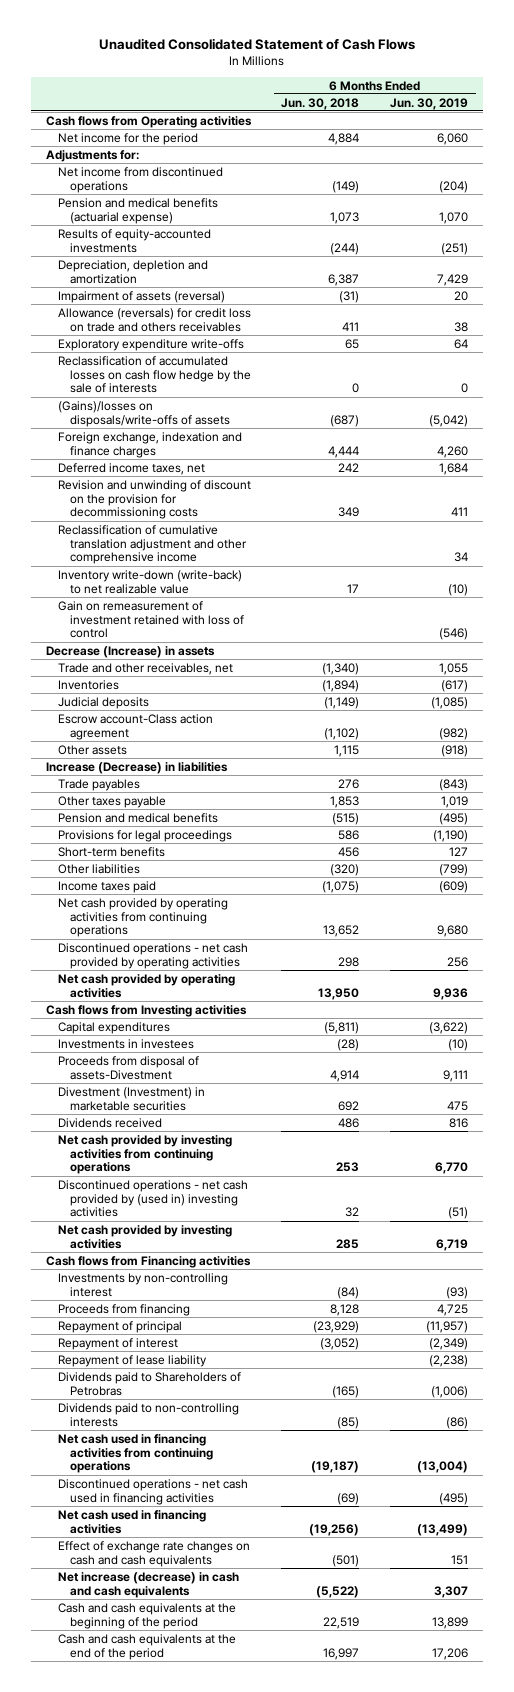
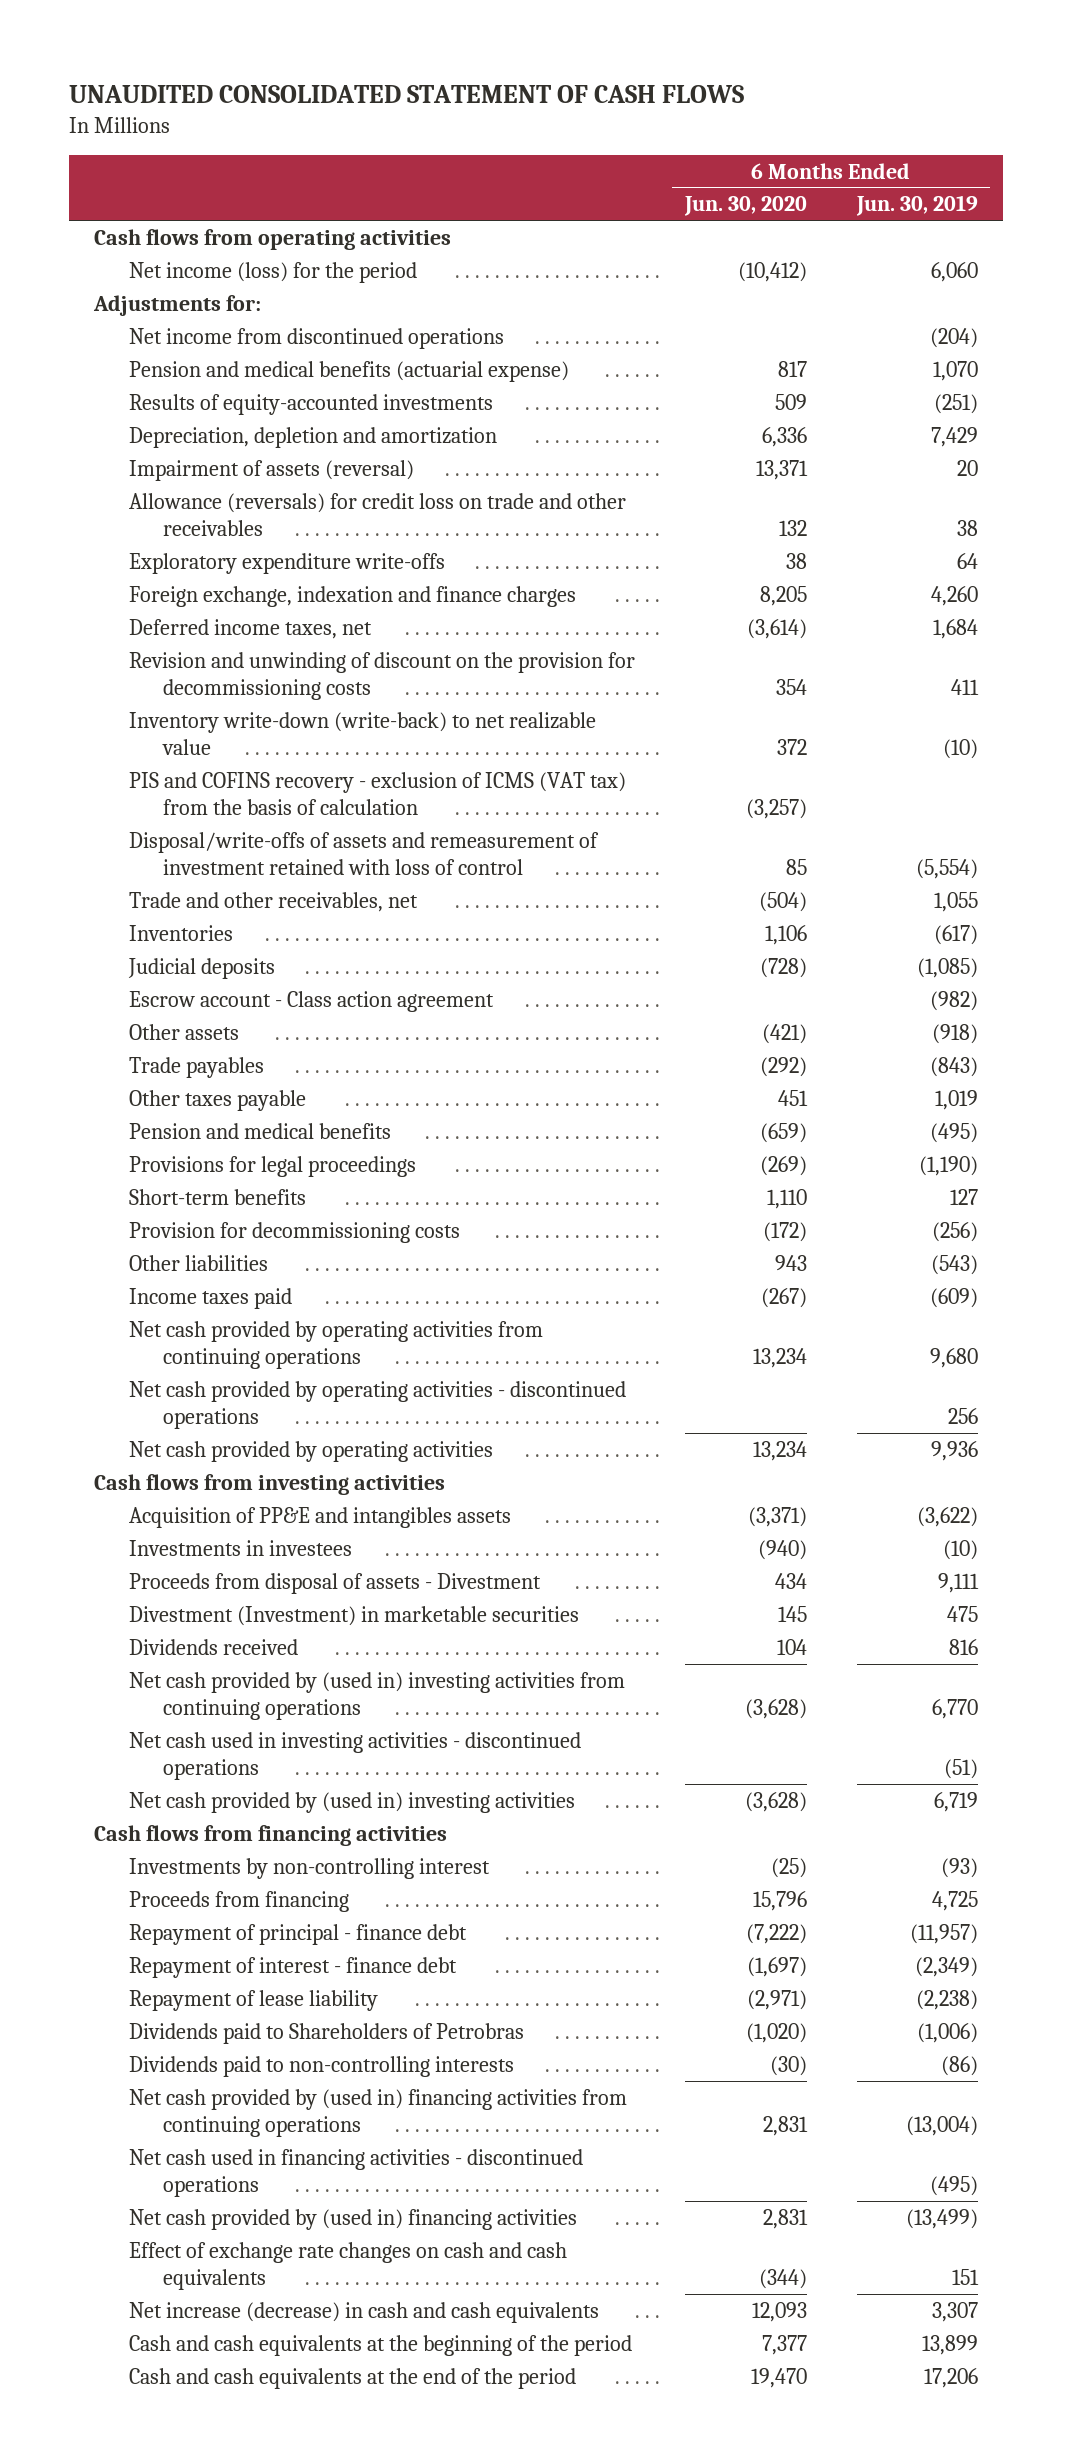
[98,38,415,51] Unaudited Consolidated Statement of Cash Flows -> [69,85,745,104] UNAUDITED CONSOLIDATED STATEMENT OF CASH FLOWS
[281,97,360,110] Jun. 30, 2018 -> none
none -> [683,196,807,217] Jun. 30, 2020
[45,115,252,128] Cash flows from Operating activities -> [94,228,452,250] Cash flows from operating activities
[57,132,198,145] Net income for the period -> [128,261,417,283] Net income (loss) for the period
[57,307,251,332] Allowance (reversals) for credit loss on trade and others receivables -> [128,492,626,536] Allowance (reversals) for credit loss on trade and other receivables
[57,355,251,394] Reclassification of accumulated losses on cash flow hedge by the sale of interests -> none
[57,400,230,427] (Gains)/losses on disposals/write-offs of assets -> none
[57,524,247,565] Reclassification of cumulative translation adjustment and other comprehensive income -> none
[45,645,215,658] Decrease (Increase) in assets -> none
none -> [128,771,626,815] PIS and COFINS recovery - exclusion of ICMS (VAT tax) from the basis of calculation
[57,600,244,639] Gain on remeasurement of investment retained with loss of control -> [128,831,599,875] Disposal/write-offs of assets and remeasurement of investment retained with loss of control
[438,628,468,641] (546) -> [915,858,978,879] (5,554)
[57,713,213,740] Escrow account-Class action agreement -> [128,990,494,1012] Escrow account - Class action agreement
[45,761,228,774] Increase (Decrease) in liabilities -> none
none -> [128,1221,460,1243] Provision for decommissioning costs
[438,863,468,876] (799) -> [930,1254,978,1275] (543)
[57,942,248,969] Discontinued operations - net cash provided by operating activities -> [128,1380,626,1429] Net cash provided by operating activities - discontinued operations
[45,1004,247,1017] Cash flows from Investing activities -> [94,1473,446,1495] Cash flows from investing activities
[57,1021,170,1034] Capital expenditures -> [128,1506,511,1528] Acquisition of PP&E and intangibles assets
[57,1055,199,1080] Proceeds from disposal of assets-Divestment -> [128,1572,541,1594] Proceeds from disposal of assets - Divestment
[57,1134,232,1175] Net cash provided by investing activities from continuing operations -> [128,1671,625,1720] Net cash provided by (used in) investing activities from continuing operations
[57,1179,248,1218] Discontinued operations - net cash provided by (used in) investing activities -> [128,1731,581,1780] Net cash used in investing activities - discontinued operations
[57,1224,232,1249] Net cash provided by investing activities -> [128,1791,575,1813] Net cash provided by (used in) investing activities
[45,1255,251,1268] Cash flows from Financing activities -> [94,1824,448,1846] Cash flows from financing activities
[57,1320,182,1333] Repayment of principal -> [128,1923,467,1945] Repayment of principal - finance debt
[57,1337,178,1350] Repayment of interest -> [128,1956,457,1978] Repayment of interest - finance debt
[57,1433,213,1474] Net cash used in financing activities from continuing operations -> [128,2088,627,2137] Net cash provided by (used in) financing activities from continuing operations
[57,1478,248,1505] Discontinued operations - net cash used in financing activities -> [128,2148,583,2197] Net cash used in financing activities - discontinued operations
[57,1509,206,1534] Net cash used in financing activities -> [128,2208,577,2230] Net cash provided by (used in) financing activities

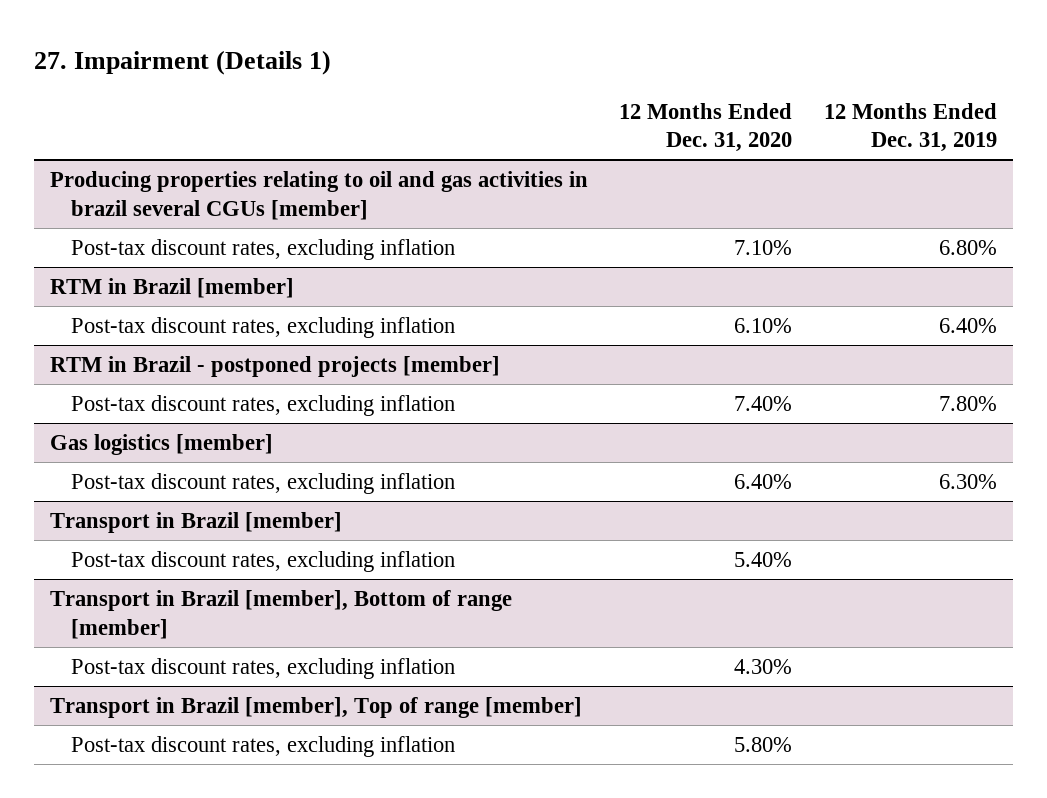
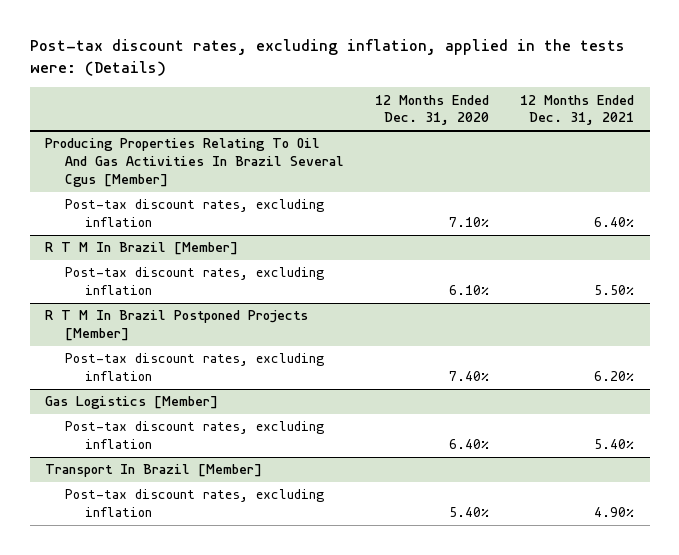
[33,50,331,76] 27. Impairment (Details 1) -> [29,39,625,77] Post-tax discount rates, excluding inflation, applied in the tests were: (Details)
[823,102,997,153] 12 Months Ended Dec. 31, 2019 -> none
none -> [520,94,635,126] 12 Months Ended Dec. 31, 2021
[49,170,588,220] Producing properties relating to oil and gas activities in brazil several CGUs [member] -> [45,138,345,187] Producing Properties Relating To Oil And Gas Activities In Brazil Several Cgus [Member]
[49,277,294,298] RTM in Brazil [member] -> [45,242,239,256] R T M In Brazil [Member]
[49,355,500,377] RTM in Brazil - postponed projects [member] -> [45,310,309,342] R T M In Brazil Postponed Projects [Member]
[49,433,273,455] Gas logistics [member] -> [45,396,219,410] Gas Logistics [Member]
[49,511,342,533] Transport in Brazil [member] -> [45,464,263,478] Transport In Brazil [Member]
[49,589,512,639] Transport in Brazil [member], Bottom of range [member] -> none
[71,657,456,679] Post-tax discount rates, excluding inflation -> none
[49,696,582,718] Transport in Brazil [member], Top of range [member] -> none
[71,735,456,757] Post-tax discount rates, excluding inflation -> none

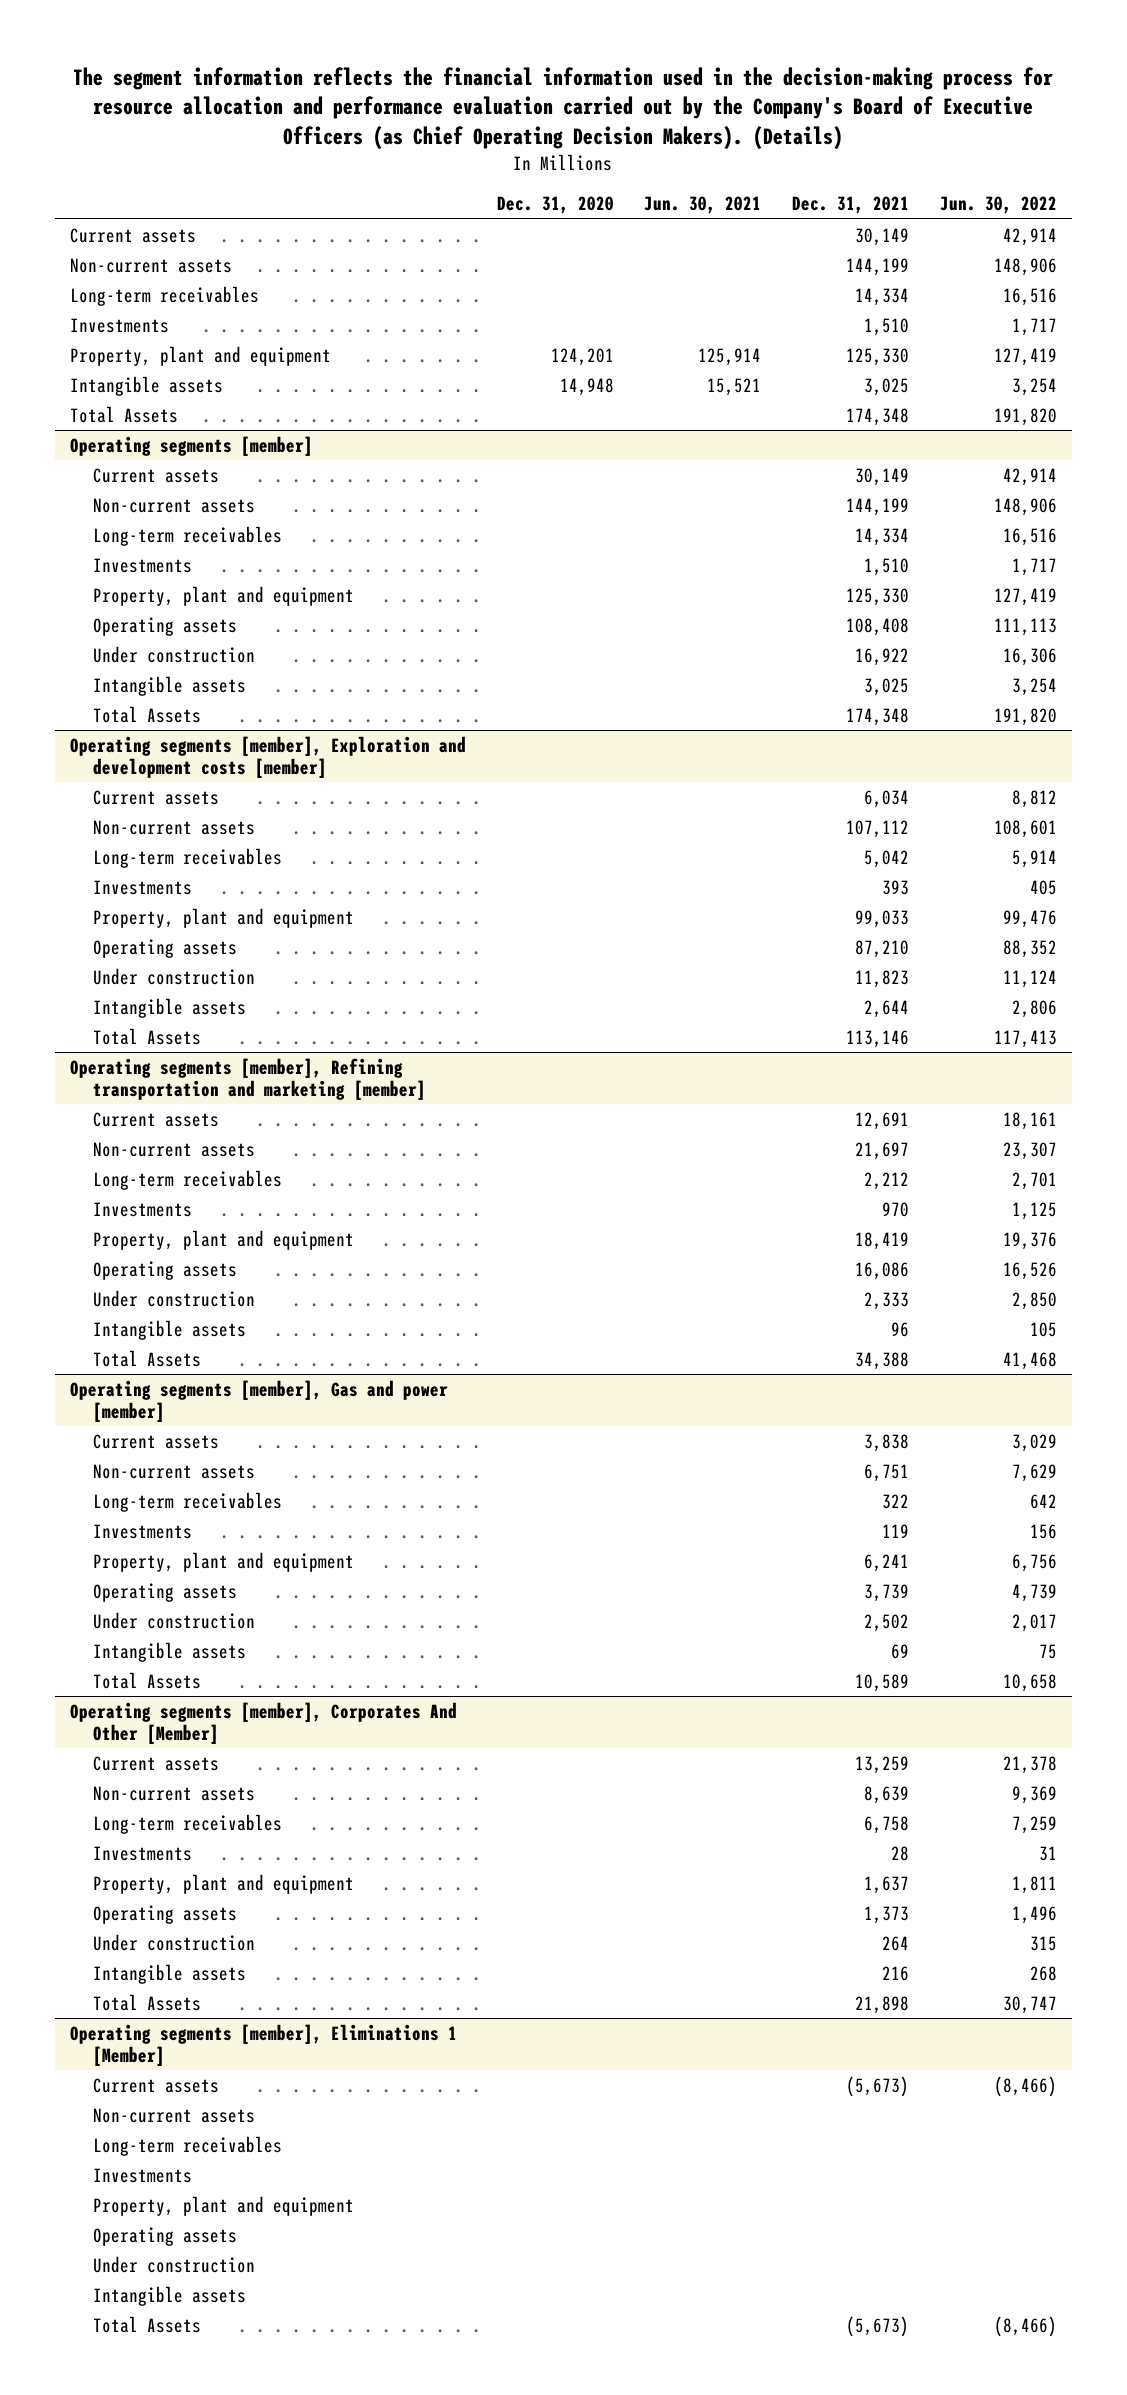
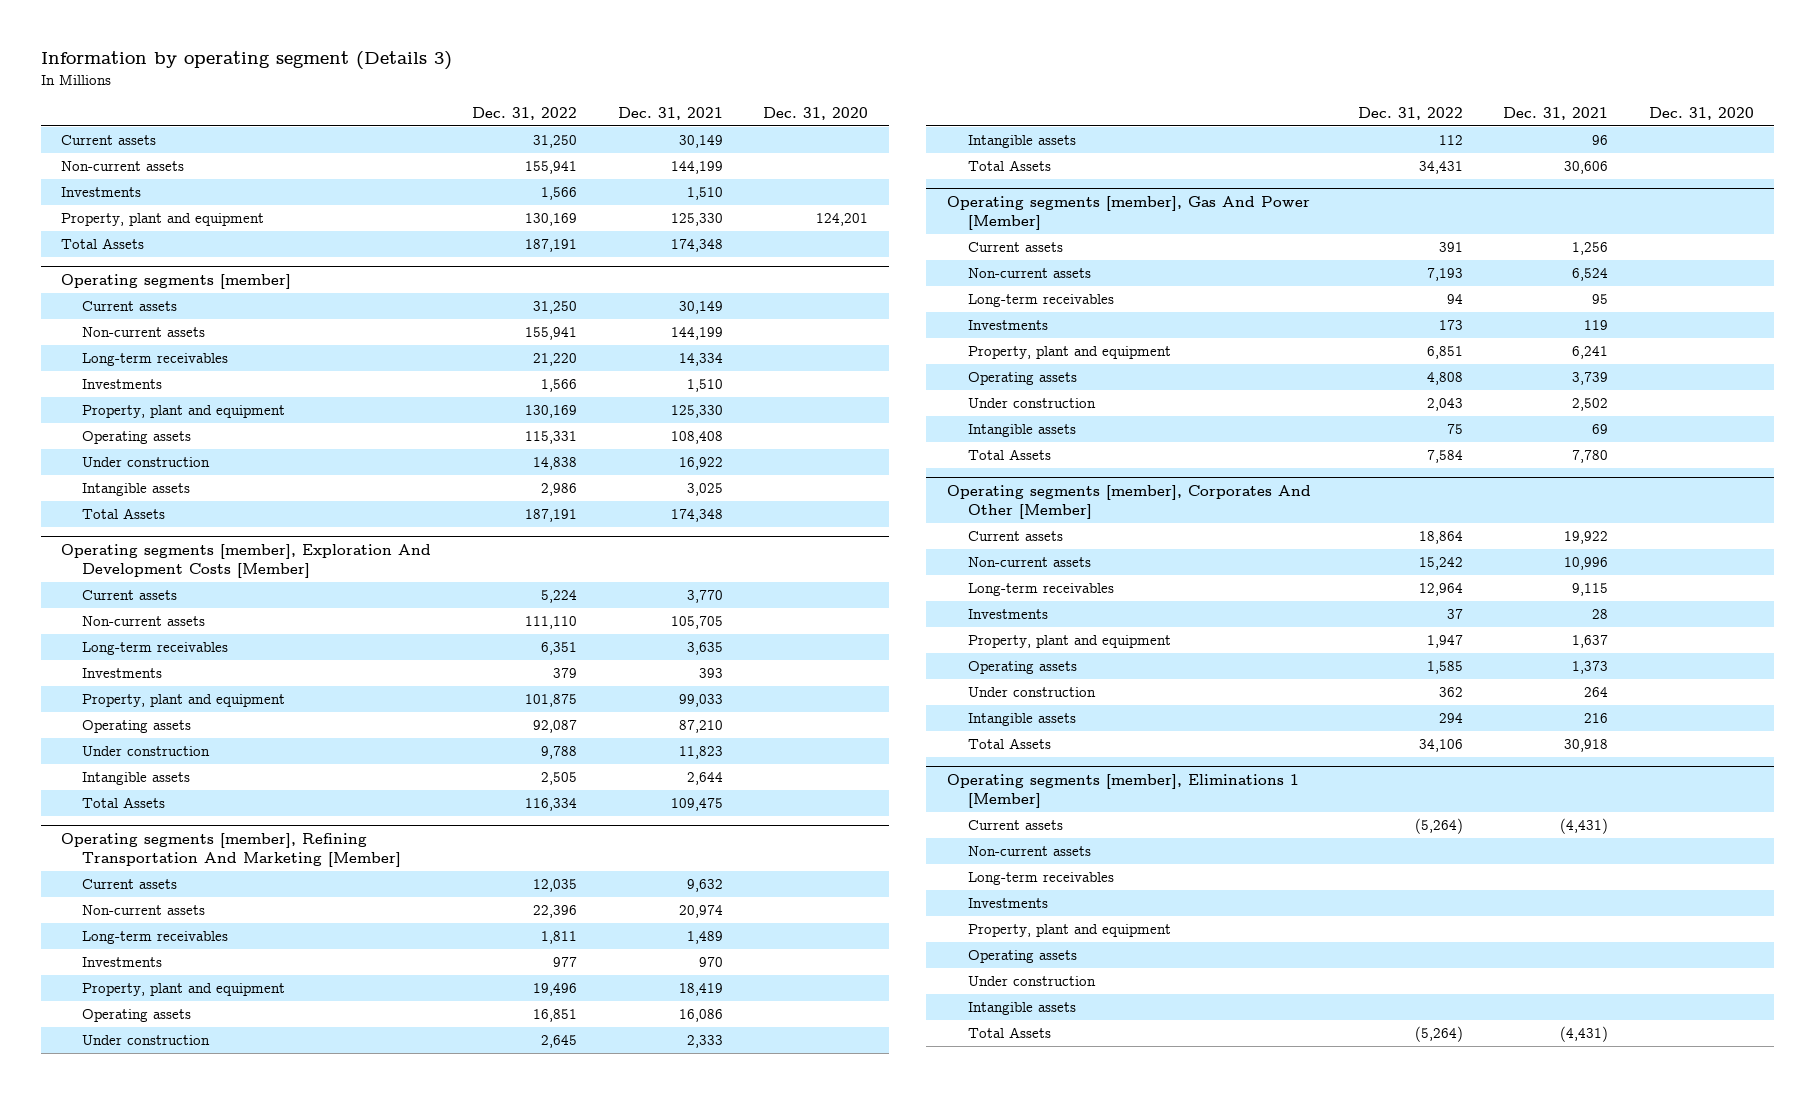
[73,66,1054,150] The segment information reflects the financial information used in the decision-making process for resource allocation and performance evaluation carried out by the Company's Board of Executive Officers (as Chief Operating Decision Makers). (Details) -> [40,51,452,71] Information by operating segment (Details 3)
[644,196,762,215] Jun. 30, 2021 -> none
[939,196,1057,215] Jun. 30, 2022 -> none
none -> [471,106,577,120] Dec. 31, 2022
[70,285,260,306] Long-term receivables -> none
[70,375,224,396] Intangible assets -> none
[70,735,467,778] Operating segments [member], Exploration and development costs [member] -> [61,543,432,578] Operating segments [member], Exploration And Development Costs [Member]
[864,789,910,808] 6,034 -> [686,590,723,604] 3,770
[846,819,910,838] 107,112 -> [670,616,723,630] 105,705
[864,849,910,868] 5,042 -> [686,642,723,656] 3,635
[846,1029,910,1048] 113,146 -> [670,798,723,812] 109,475
[70,1057,426,1100] Operating segments [member], Refining transportation and marketing [member] -> [61,832,402,867] Operating segments [member], Refining Transportation And Marketing [Member]
[855,1111,910,1130] 12,691 -> [686,879,723,893] 9,632
[855,1141,910,1160] 21,697 -> [678,905,723,919] 20,974
[864,1171,910,1190] 2,212 -> [686,931,723,945] 1,489
[855,1351,910,1370] 34,388 -> [1564,161,1609,175] 30,606
[70,1379,449,1422] Operating segments [member], Gas and power [member] -> [946,195,1310,230] Operating segments [member], Gas And Power [Member]
[864,1433,910,1452] 3,838 -> [1572,242,1609,256] 1,256
[864,1463,910,1482] 6,751 -> [1572,268,1609,282] 6,524
[882,1493,910,1509] 322 -> [1592,294,1609,305] 95
[855,1673,910,1692] 10,589 -> [1572,450,1609,464] 7,780
[855,1755,910,1774] 13,259 -> [1564,531,1609,545] 19,922
[864,1785,910,1804] 8,639 -> [1564,557,1609,571] 10,996
[864,1815,910,1834] 6,758 -> [1572,583,1609,597] 9,115
[855,1995,910,2014] 21,898 -> [1564,739,1609,753] 30,918
[846,2075,910,2097] (5,673) -> [1560,818,1609,835] (4,431)
[846,2315,910,2337] (5,673) -> [1560,1026,1609,1043] (4,431)

